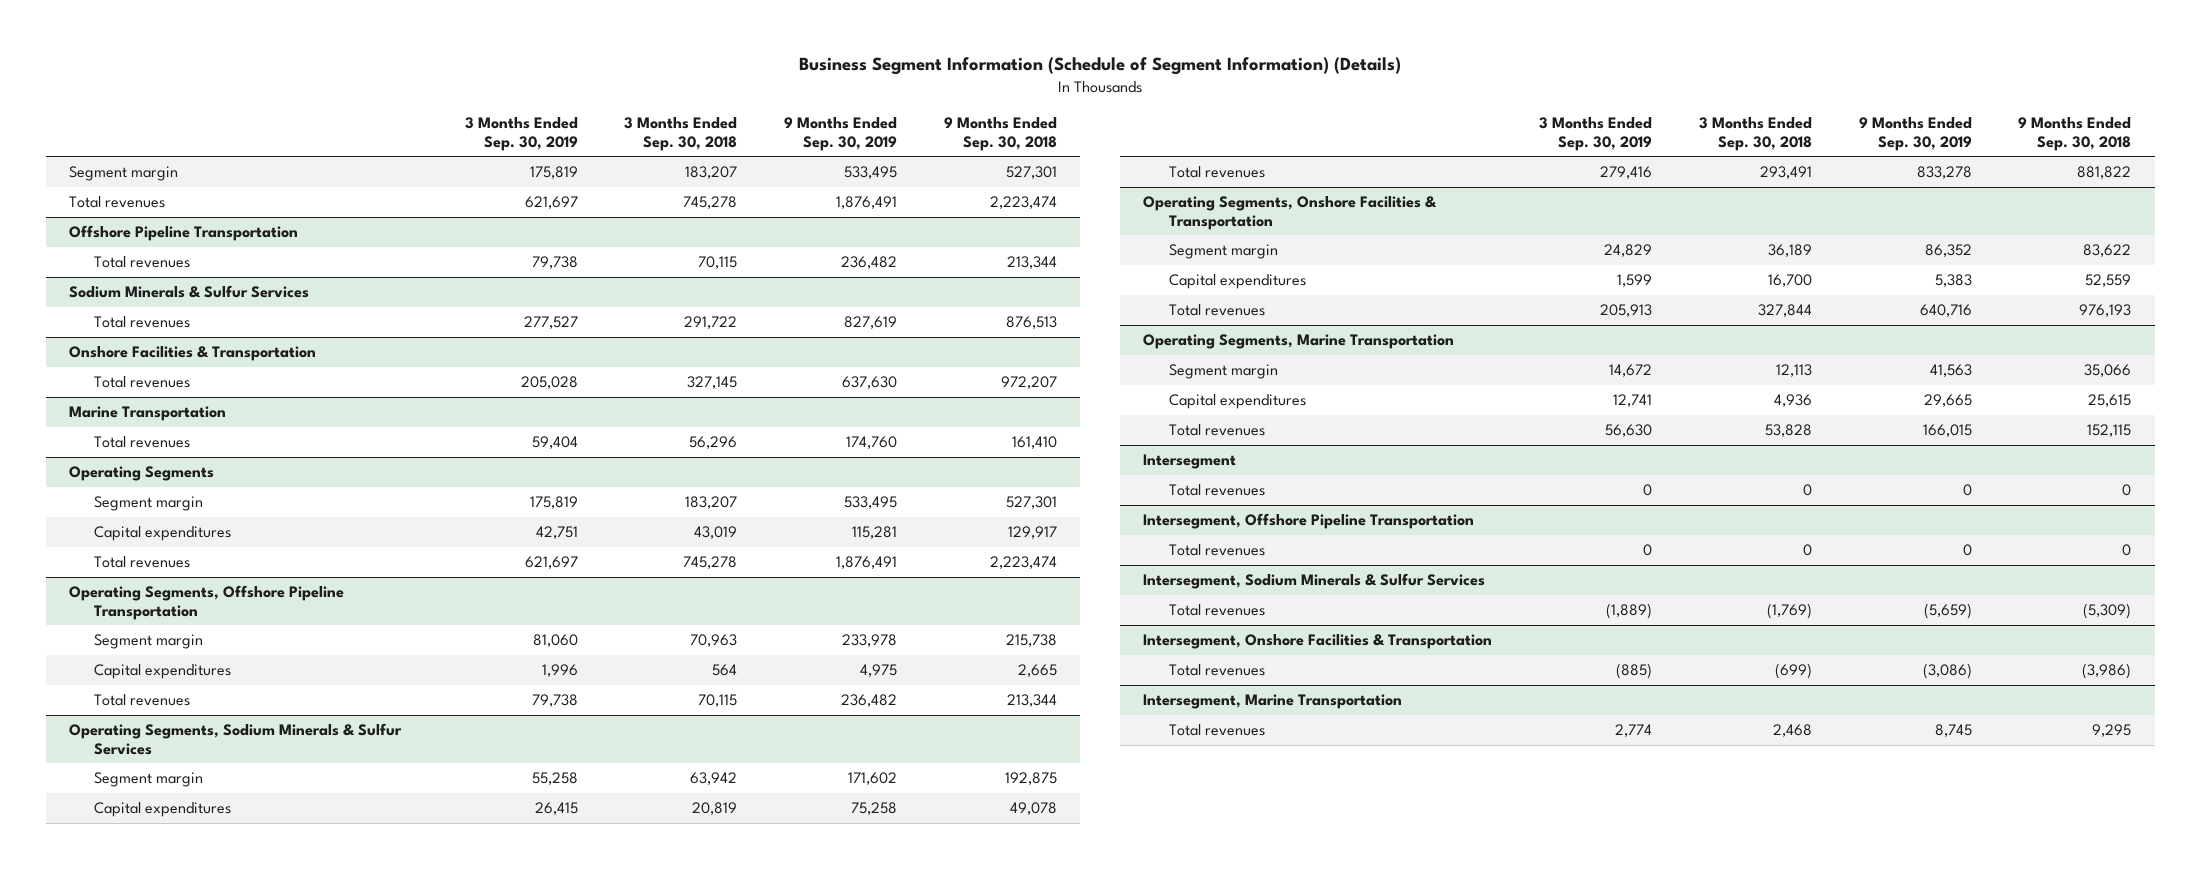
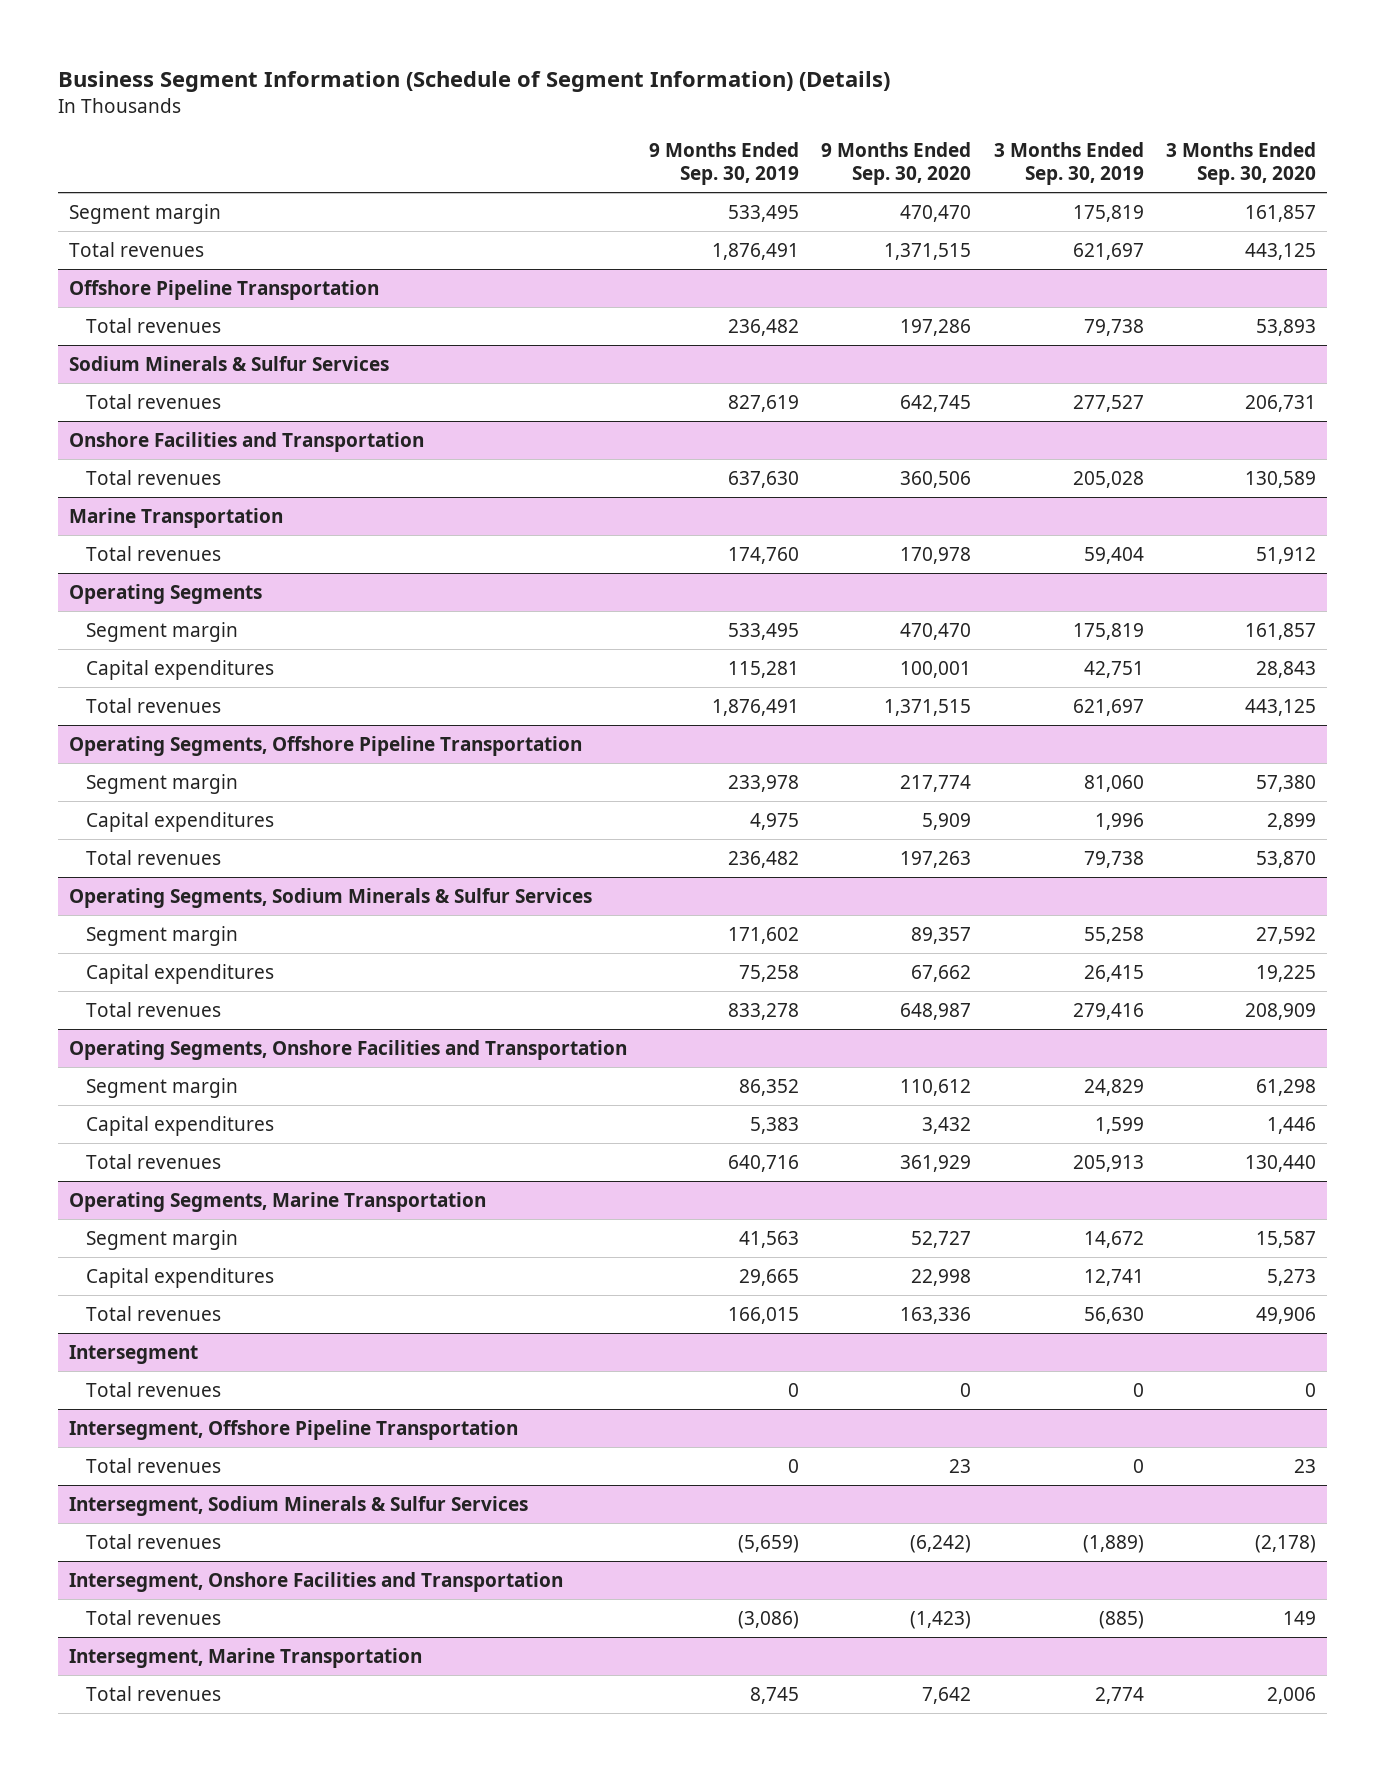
[624,117,738,151] 3 Months Ended Sep. 30, 2018 -> none
[943,117,1057,151] 9 Months Ended Sep. 30, 2018 -> none
none -> [821,142,972,186] 9 Months Ended Sep. 30, 2020
none -> [1165,142,1316,186] 3 Months Ended Sep. 30, 2020
[68,346,316,362] Onshore Facilities & Transportation -> [68,431,424,452] Onshore Facilities and Transportation
[1143,196,1438,230] Operating Segments, Onshore Facilities & Transportation -> [68,1039,627,1060] Operating Segments, Onshore Facilities and Transportation
[1143,634,1493,650] Intersegment, Onshore Facilities & Transportation -> [68,1571,563,1592] Intersegment, Onshore Facilities and Transportation

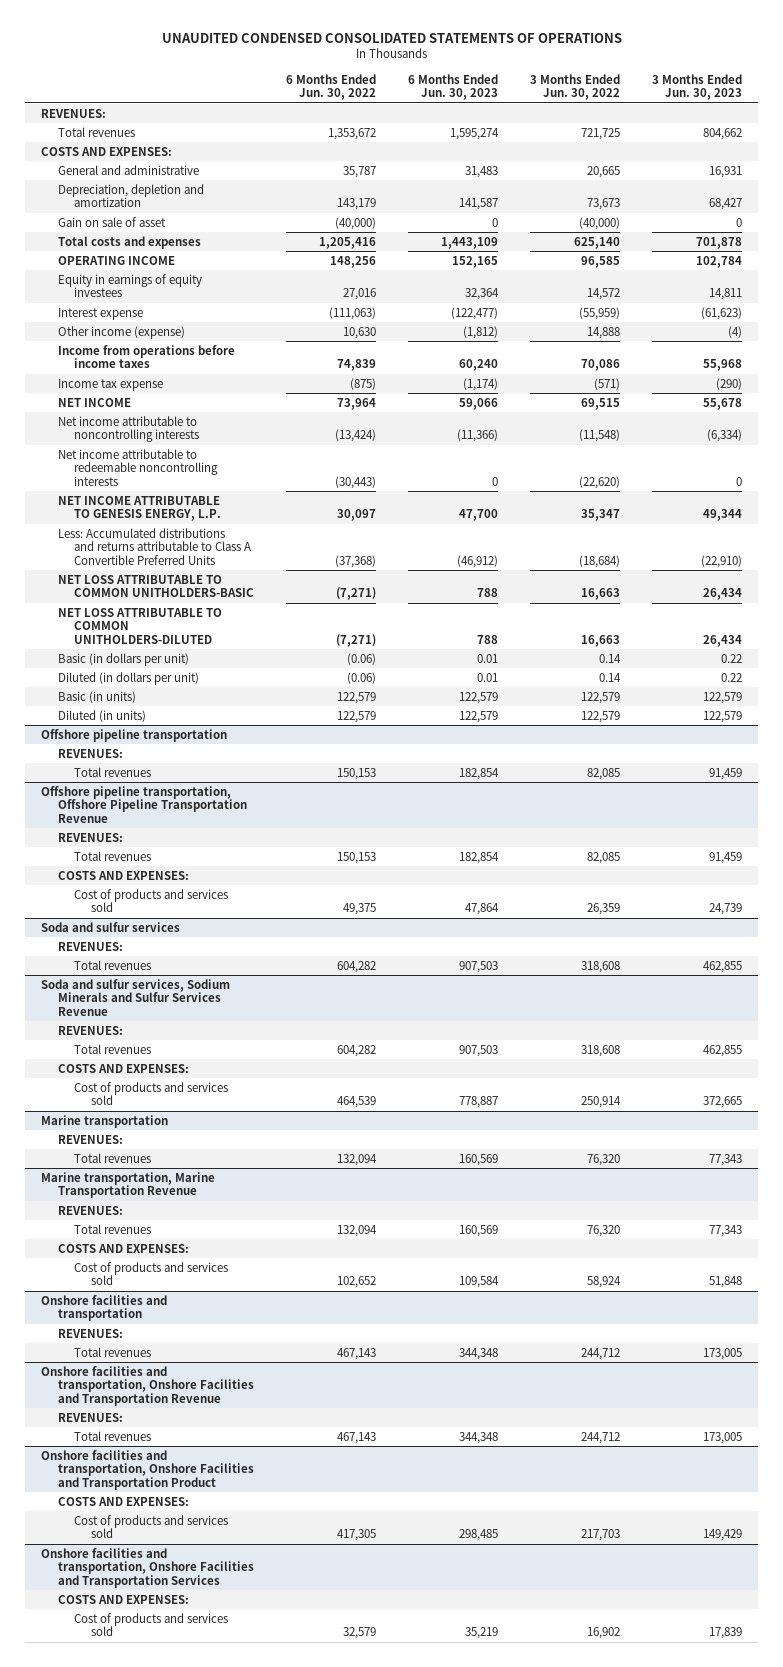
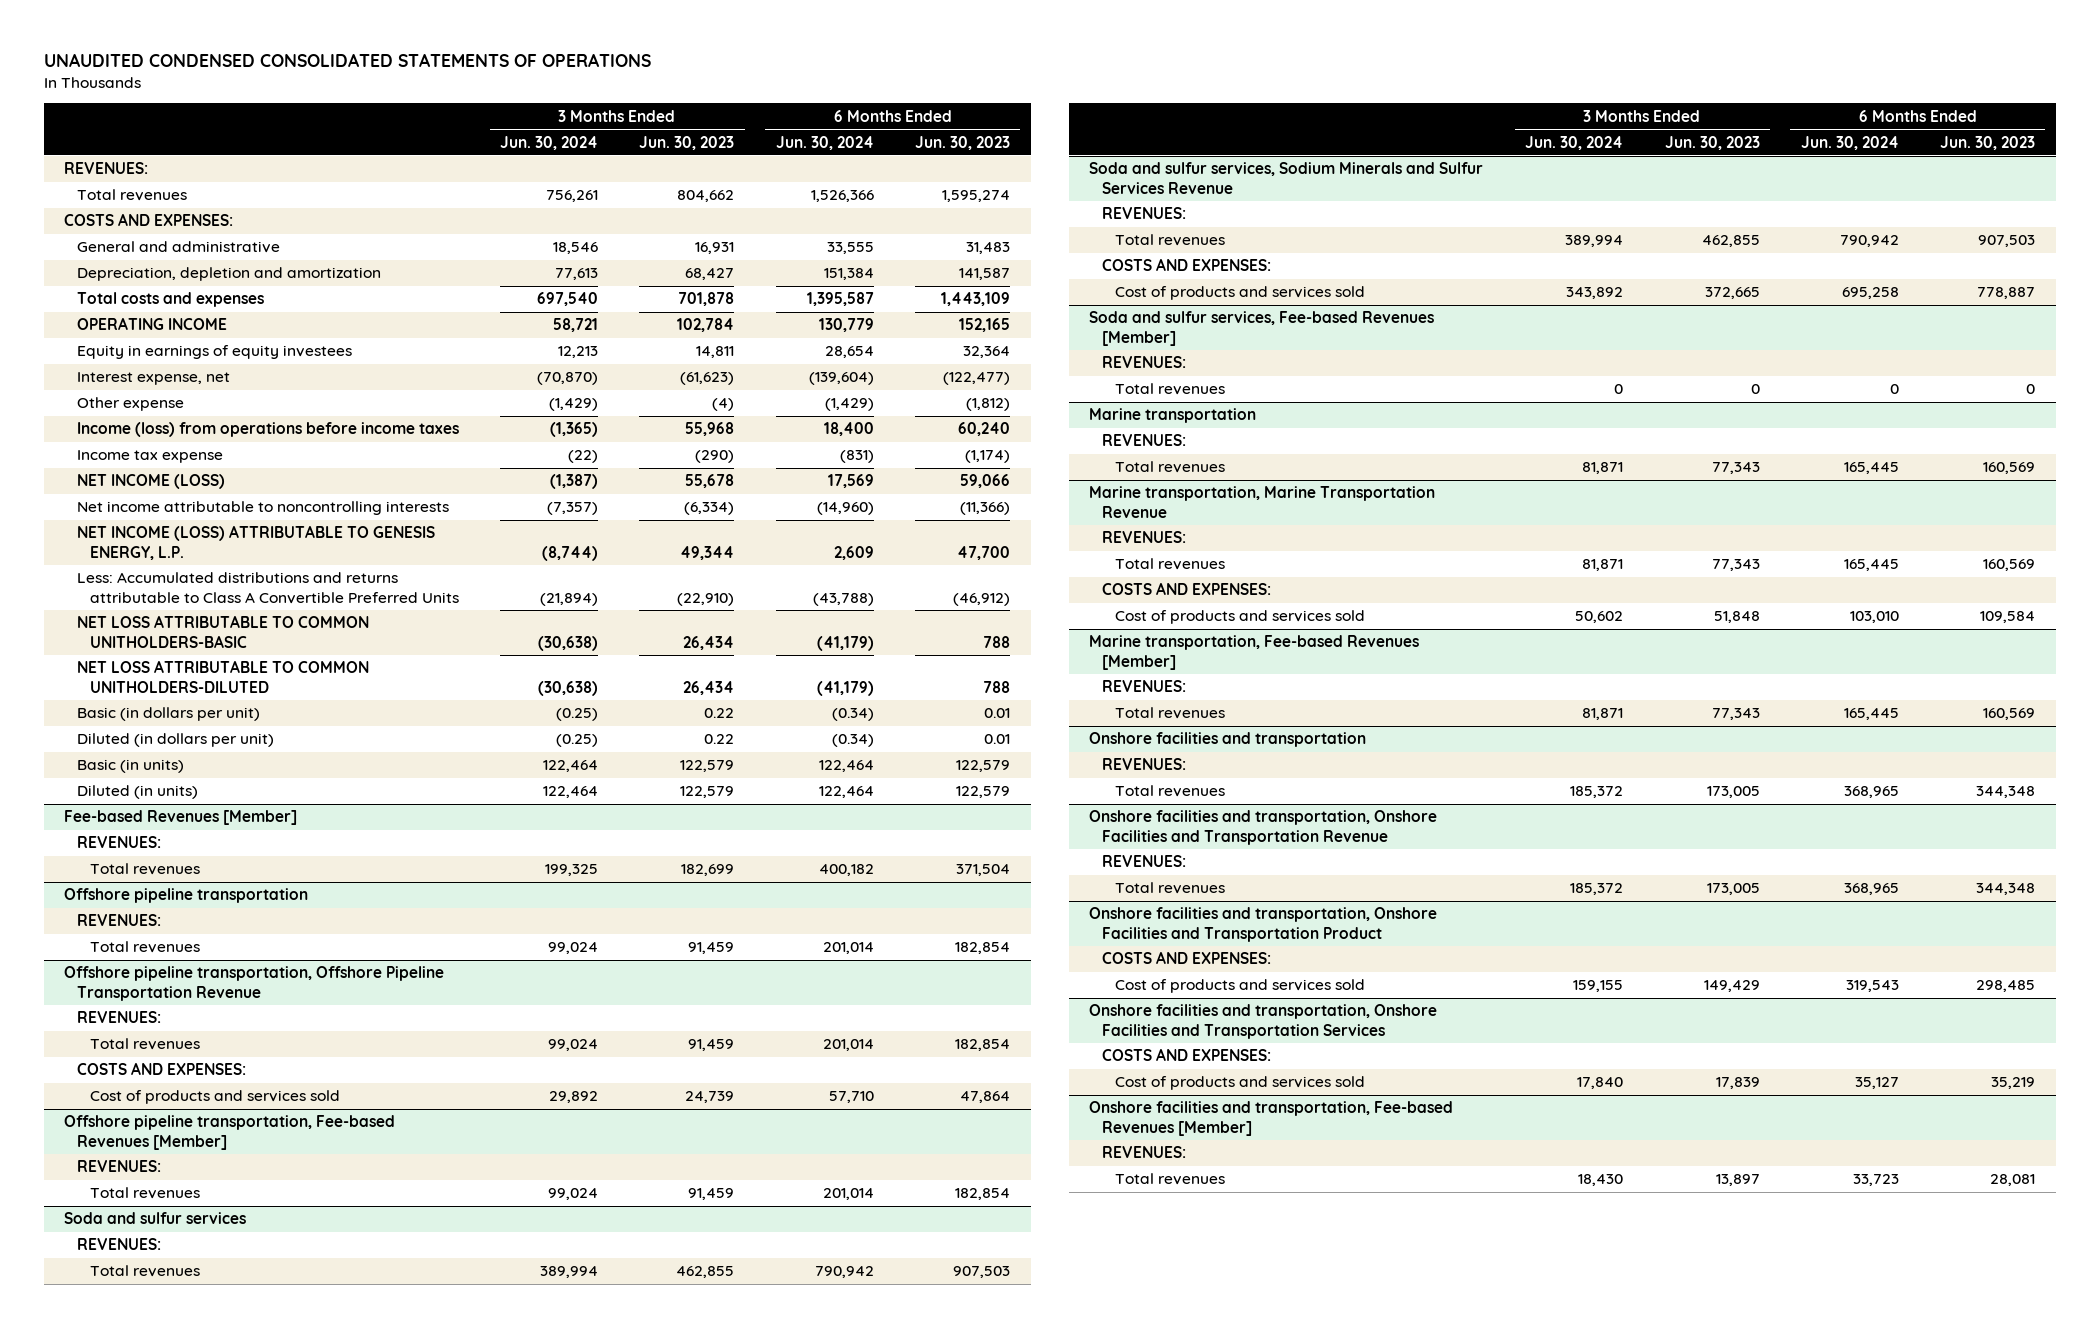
[286,73,377,101] 6 Months Ended Jun. 30, 2022 -> none
[530,73,621,101] 3 Months Ended Jun. 30, 2022 -> none
none -> [500,135,599,150] Jun. 30, 2024
none -> [775,135,874,150] Jun. 30, 2024
[57,216,166,227] Gain on sale of asset -> none
[57,307,143,320] Interest expense -> [76,372,230,386] Interest expense, net
[57,325,185,339] Other income (expense) -> [76,397,184,412] Other expense
[57,344,235,369] Income from operations before income taxes -> [76,422,459,438] Income (loss) from operations before income taxes
[57,397,131,407] NET INCOME -> [76,474,225,490] NET INCOME (LOSS)
[57,448,219,486] Net income attributable to redeemable noncontrolling interests -> none
[57,495,222,522] NET INCOME ATTRIBUTABLE TO GENESIS ENERGY, L.P. -> [76,525,435,560] NET INCOME (LOSS) ATTRIBUTABLE TO GENESIS ENERGY, L.P.
none -> [64,810,298,826] Fee-based Revenues [Member]
none -> [76,836,161,849] REVENUES:
none -> [89,863,200,876] Total revenues
none -> [64,1115,396,1150] Offshore pipeline transportation, Fee-based Revenues [Member]
none -> [76,1160,161,1173] REVENUES:
none -> [89,1187,200,1200] Total revenues
none -> [1089,311,1435,346] Soda and sulfur services, Fee-based Revenues [Member]
none -> [1102,356,1187,369] REVENUES:
none -> [1114,383,1225,396] Total revenues
none -> [1089,635,1420,670] Marine transportation, Fee-based Revenues [Member]
none -> [1102,680,1187,693] REVENUES:
none -> [1114,707,1225,720] Total revenues
none -> [1089,1101,1454,1136] Onshore facilities and transportation, Fee-based Revenues [Member]
none -> [1102,1146,1187,1159] REVENUES:
none -> [1114,1173,1225,1186] Total revenues

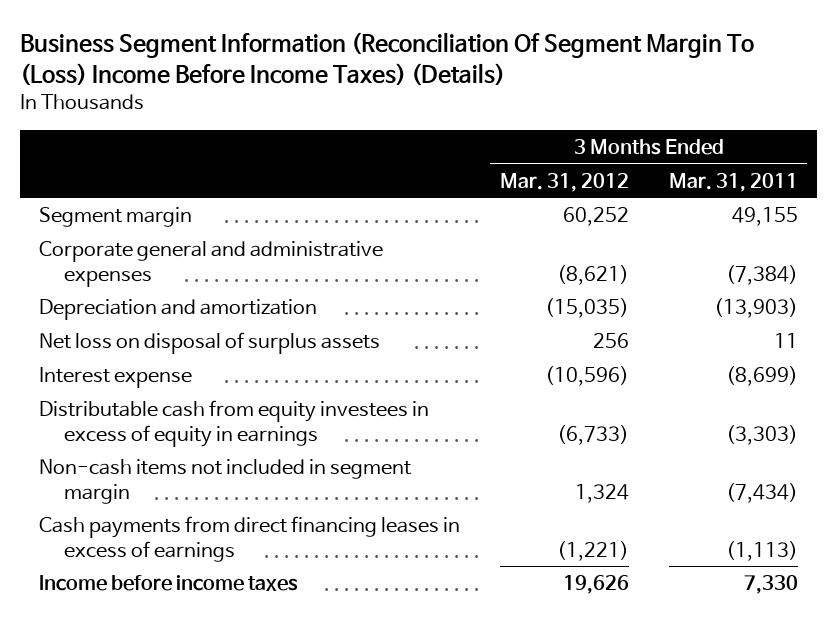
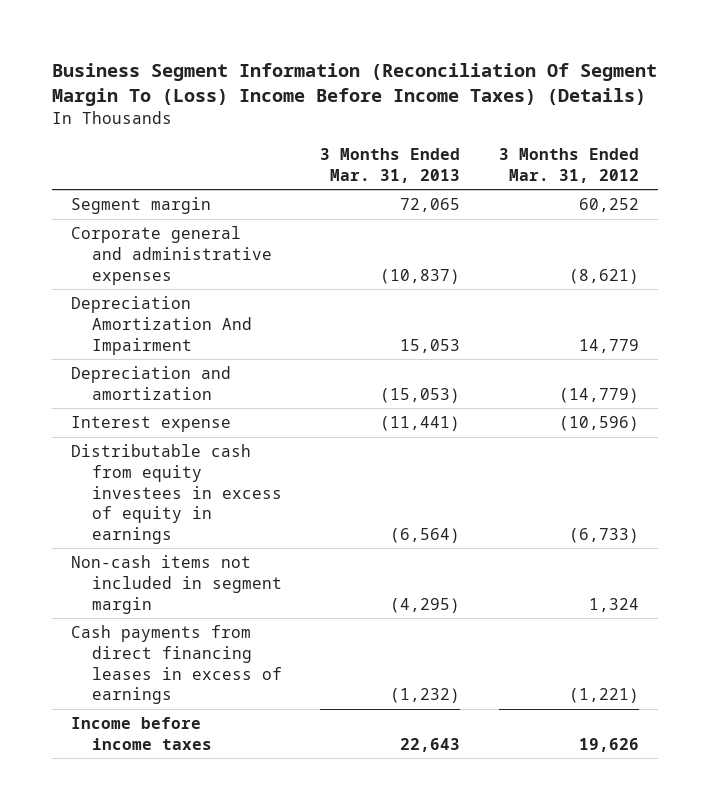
[668,172,798,192] Mar. 31, 2011 -> none
none -> [320,148,461,183] 3 Months Ended Mar. 31, 2013
[39,332,381,355] Net loss on disposal of surplus assets -> none
none -> [71,296,252,355] Depreciation Amortization And Impairment
[544,298,629,319] (15,035) -> [559,387,640,403] (14,779)

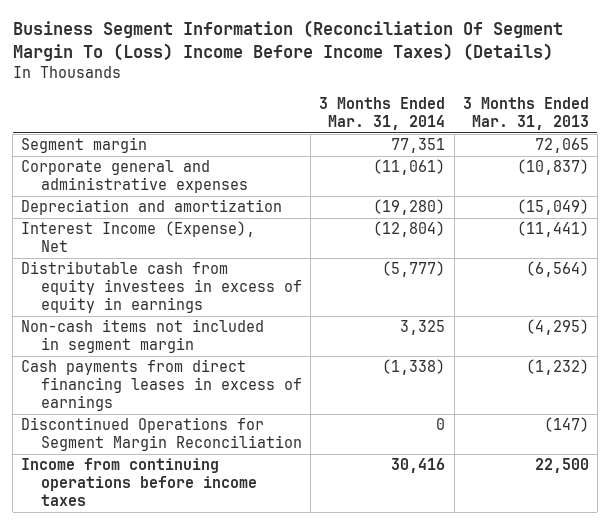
[499,148,640,183] 3 Months Ended Mar. 31, 2012 -> none
none -> [319,96,446,130] 3 Months Ended Mar. 31, 2014
[71,296,252,355] Depreciation Amortization And Impairment -> none
[380,387,461,403] (15,053) -> [516,199,589,216] (15,049)
[71,416,232,433] Interest expense -> [21,221,256,253] Interest Income (Expense), Net
none -> [21,417,303,452] Discontinued Operations for Segment Margin Reconciliation
[71,717,212,750] Income before income taxes -> [21,458,258,507] Income from continuing operations before income taxes
[400,737,461,752] 22,643 -> [534,458,589,474] 22,500

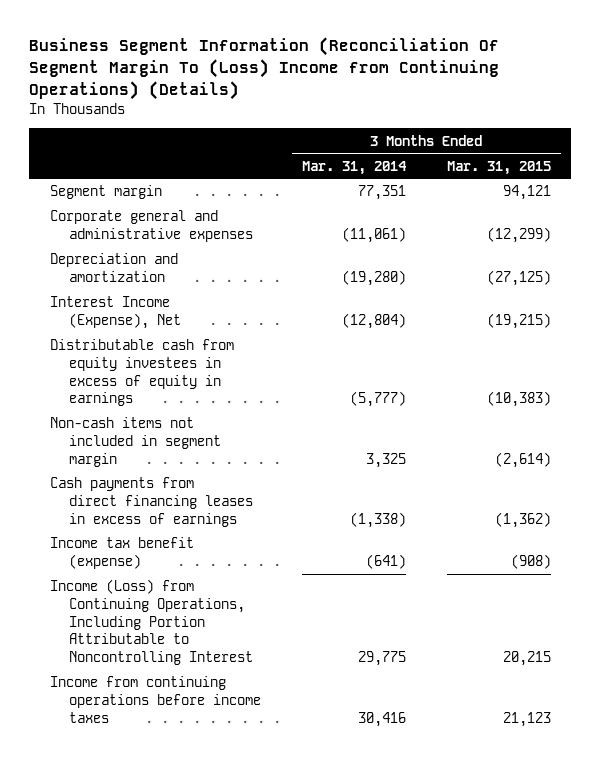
[12,20,563,62] Business Segment Information (Reconciliation Of Segment Margin To (Loss) Income Before Income Taxes) (Details) -> [29,37,500,101] Business Segment Information (Reconciliation Of Segment Margin To (Loss) Income from Continuing Operations) (Details)
[462,96,589,130] 3 Months Ended Mar. 31, 2013 -> none
none -> [446,160,551,175] Mar. 31, 2015
[21,417,303,452] Discontinued Operations for Segment Margin Reconciliation -> none
none -> [49,537,194,570] Income tax benefit (expense)
none -> [49,579,253,666] Income (Loss) from Continuing Operations, Including Portion Attributable to Noncontrolling Interest

